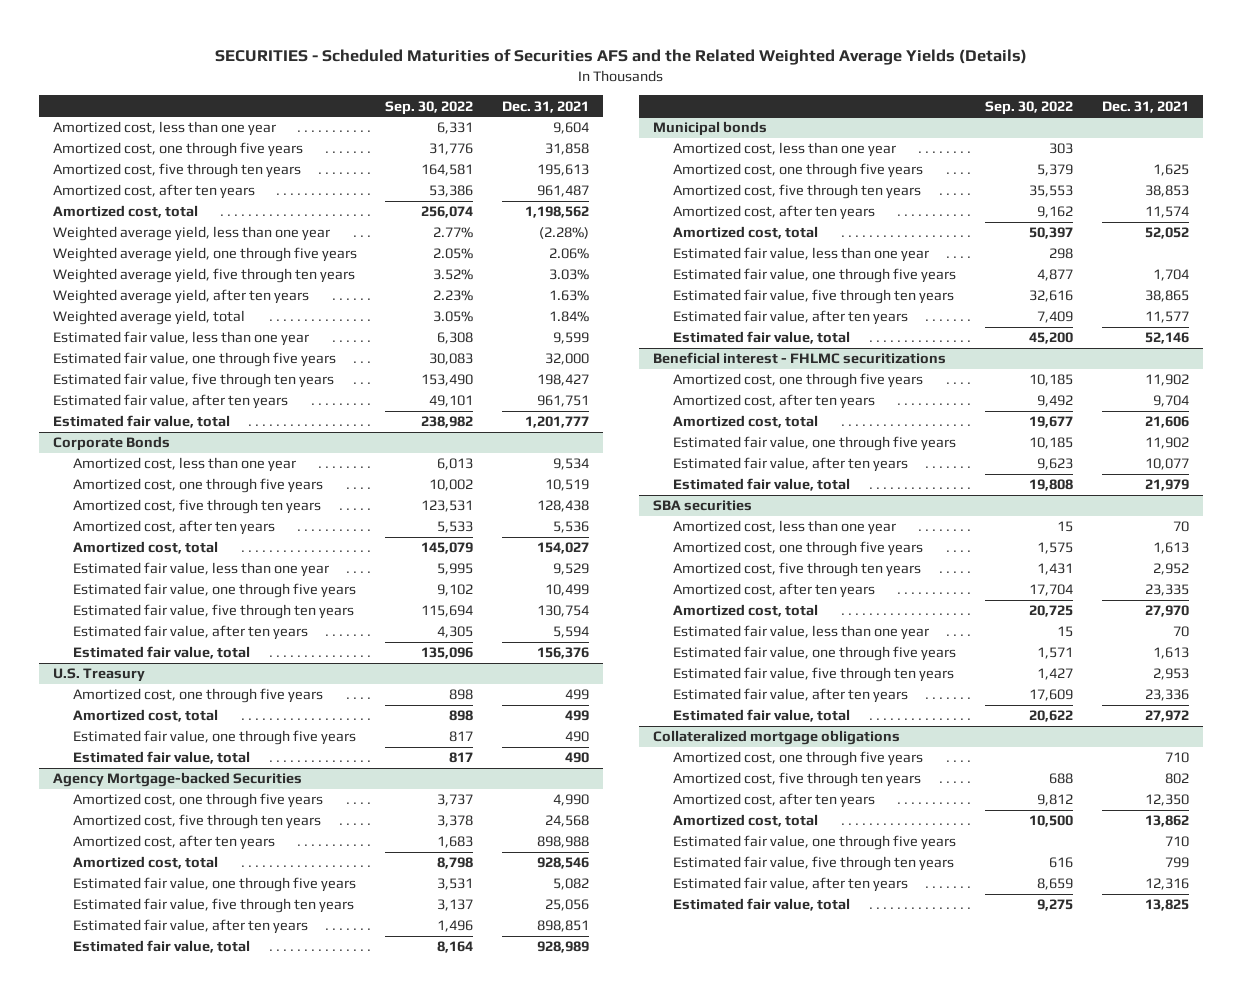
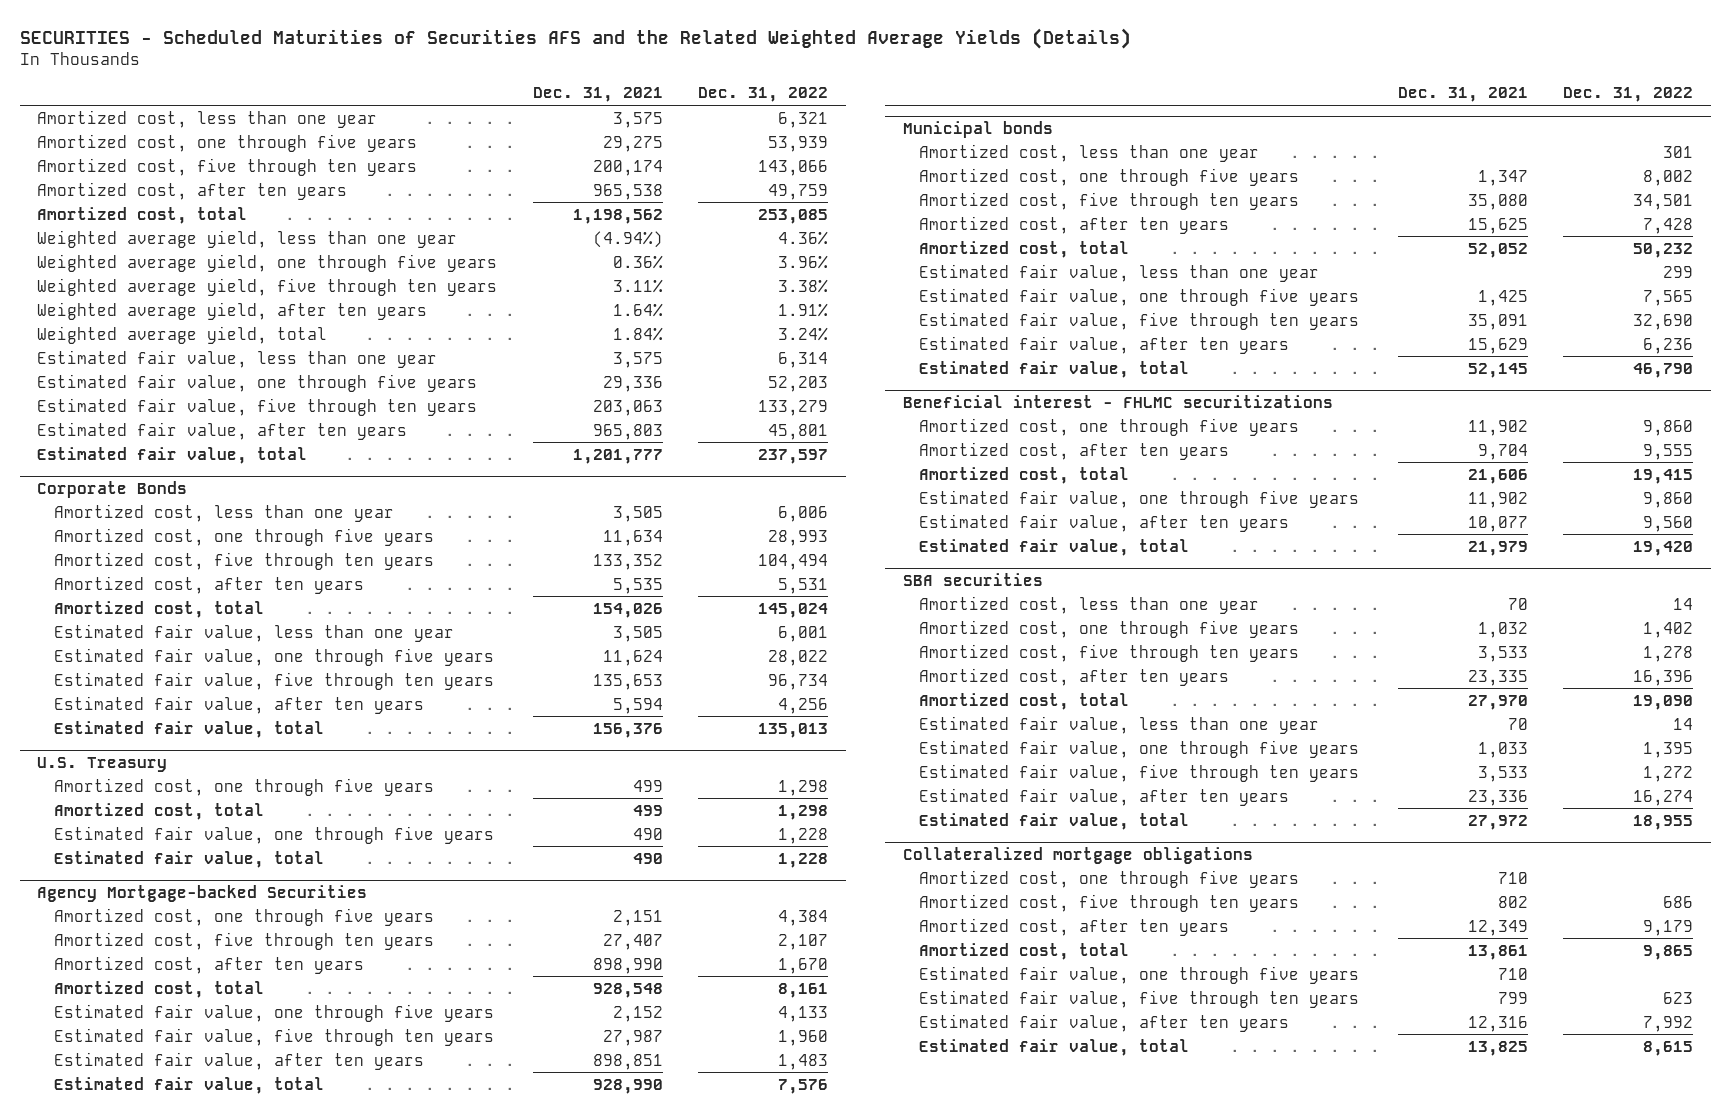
[385,100,474,115] Sep. 30, 2022 -> none
none -> [698,87,829,103] Dec. 31, 2022
[552,122,589,135] 9,604 -> [612,111,663,128] 3,575
[544,143,589,156] 31,858 -> [602,135,663,152] 29,275
[536,164,589,177] 195,613 -> [592,159,663,176] 200,174
[536,185,589,198] 961,487 -> [592,183,663,200] 965,538
[538,227,589,240] (2.28%) -> [592,230,663,248] (4.94%)
[548,248,589,260] 2.06% -> [612,254,663,269] 0.36%
[548,269,589,281] 3.03% -> [612,278,663,293] 3.11%
[548,290,589,302] 1.63% -> [612,302,663,317] 1.64%
[552,332,589,345] 9,599 -> [612,351,663,368] 3,575
[544,353,589,366] 32,000 -> [602,375,663,392] 29,336
[536,374,589,387] 198,427 -> [592,399,663,416] 203,063
[536,395,589,408] 961,751 -> [592,423,663,440] 965,803
[552,458,589,471] 9,534 -> [612,505,663,522] 3,505
[544,479,589,492] 10,519 -> [602,529,663,546] 11,634
[536,500,589,513] 128,438 -> [592,553,663,570] 133,352
[552,521,589,534] 5,536 -> [612,577,663,594] 5,535
[536,542,589,555] 154,027 -> [592,602,663,618] 154,026
[552,563,589,576] 9,529 -> [612,625,663,642] 3,505
[544,584,589,597] 10,499 -> [602,649,663,666] 11,624
[536,605,589,618] 130,754 -> [592,673,663,690] 135,653
[552,794,589,807] 4,990 -> [612,909,663,926] 2,151
[544,815,589,828] 24,568 -> [602,933,663,950] 27,407
[536,836,589,849] 898,988 -> [592,957,663,974] 898,990
[536,857,589,870] 928,546 -> [592,982,663,998] 928,548
[552,878,589,891] 5,082 -> [612,1005,663,1022] 2,152
[544,899,589,912] 25,056 -> [602,1029,663,1046] 27,987
[536,941,589,954] 928,989 -> [592,1078,663,1094] 928,990
[1152,164,1189,177] 1,625 -> [1478,169,1529,186] 1,347
[1144,185,1189,198] 38,853 -> [1468,193,1529,210] 35,080
[1144,206,1189,219] 11,574 -> [1468,217,1529,234] 15,625
[1152,269,1189,282] 1,704 -> [1478,289,1529,306] 1,425
[1144,290,1189,303] 38,865 -> [1468,313,1529,330] 35,091
[1144,311,1189,324] 11,577 -> [1468,337,1529,354] 15,629
[1144,332,1189,345] 52,146 -> [1468,362,1529,378] 52,145
[1152,542,1189,555] 1,613 -> [1478,621,1529,638] 1,032
[1152,563,1189,576] 2,952 -> [1478,645,1529,662] 3,533
[1152,647,1189,660] 1,613 -> [1478,741,1529,758] 1,033
[1152,668,1189,681] 2,953 -> [1478,765,1529,782] 3,533
[1144,794,1189,807] 12,350 -> [1468,919,1529,936] 12,349
[1144,815,1189,828] 13,862 -> [1468,944,1529,960] 13,861

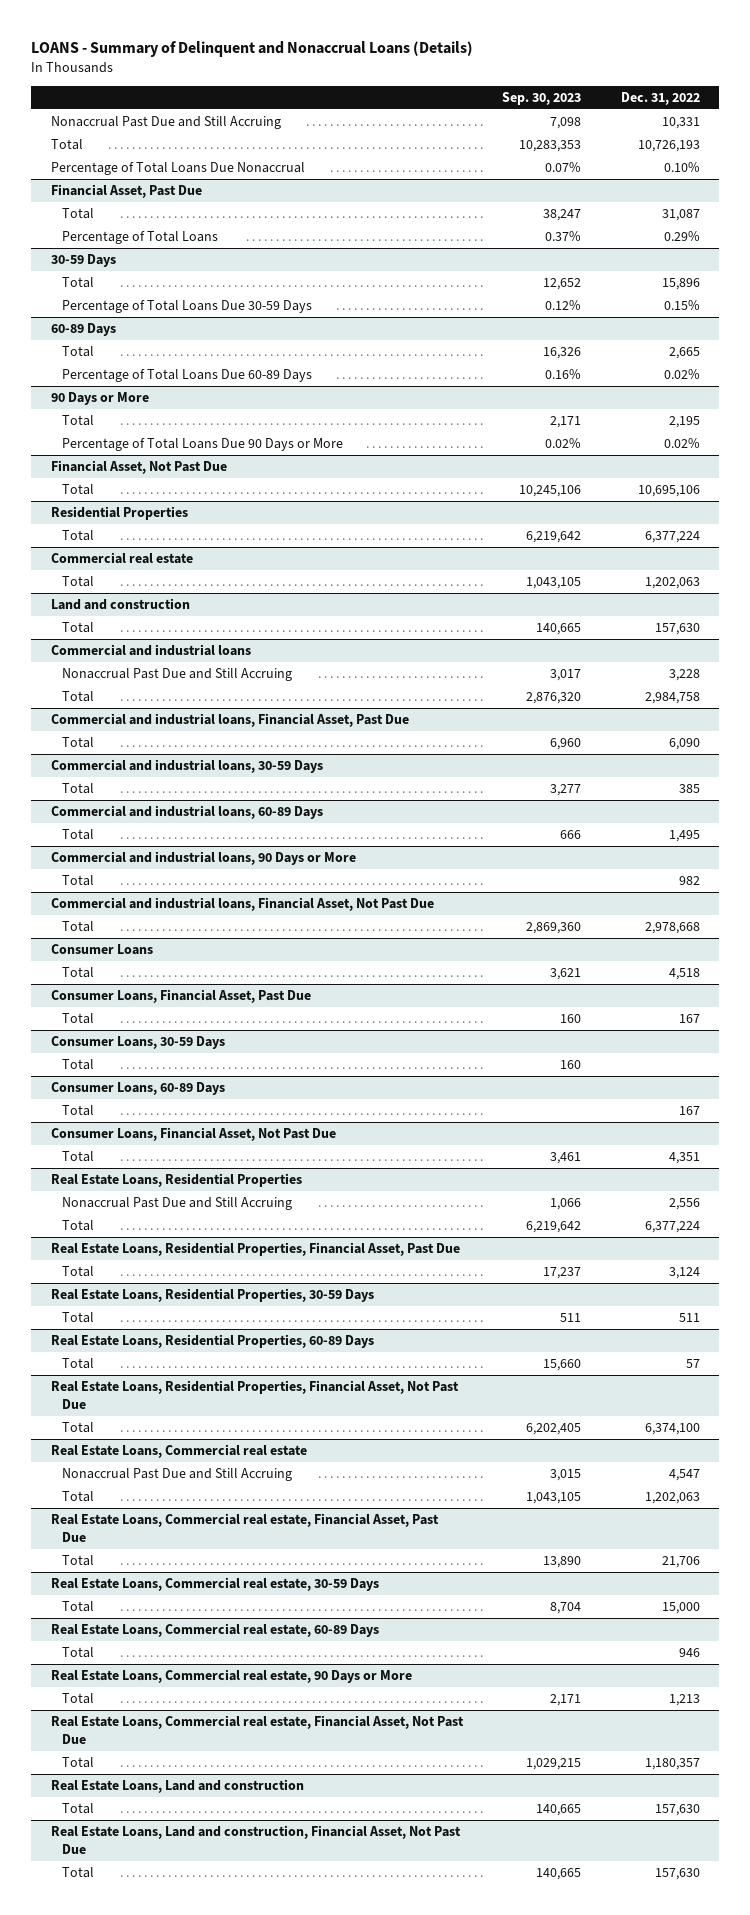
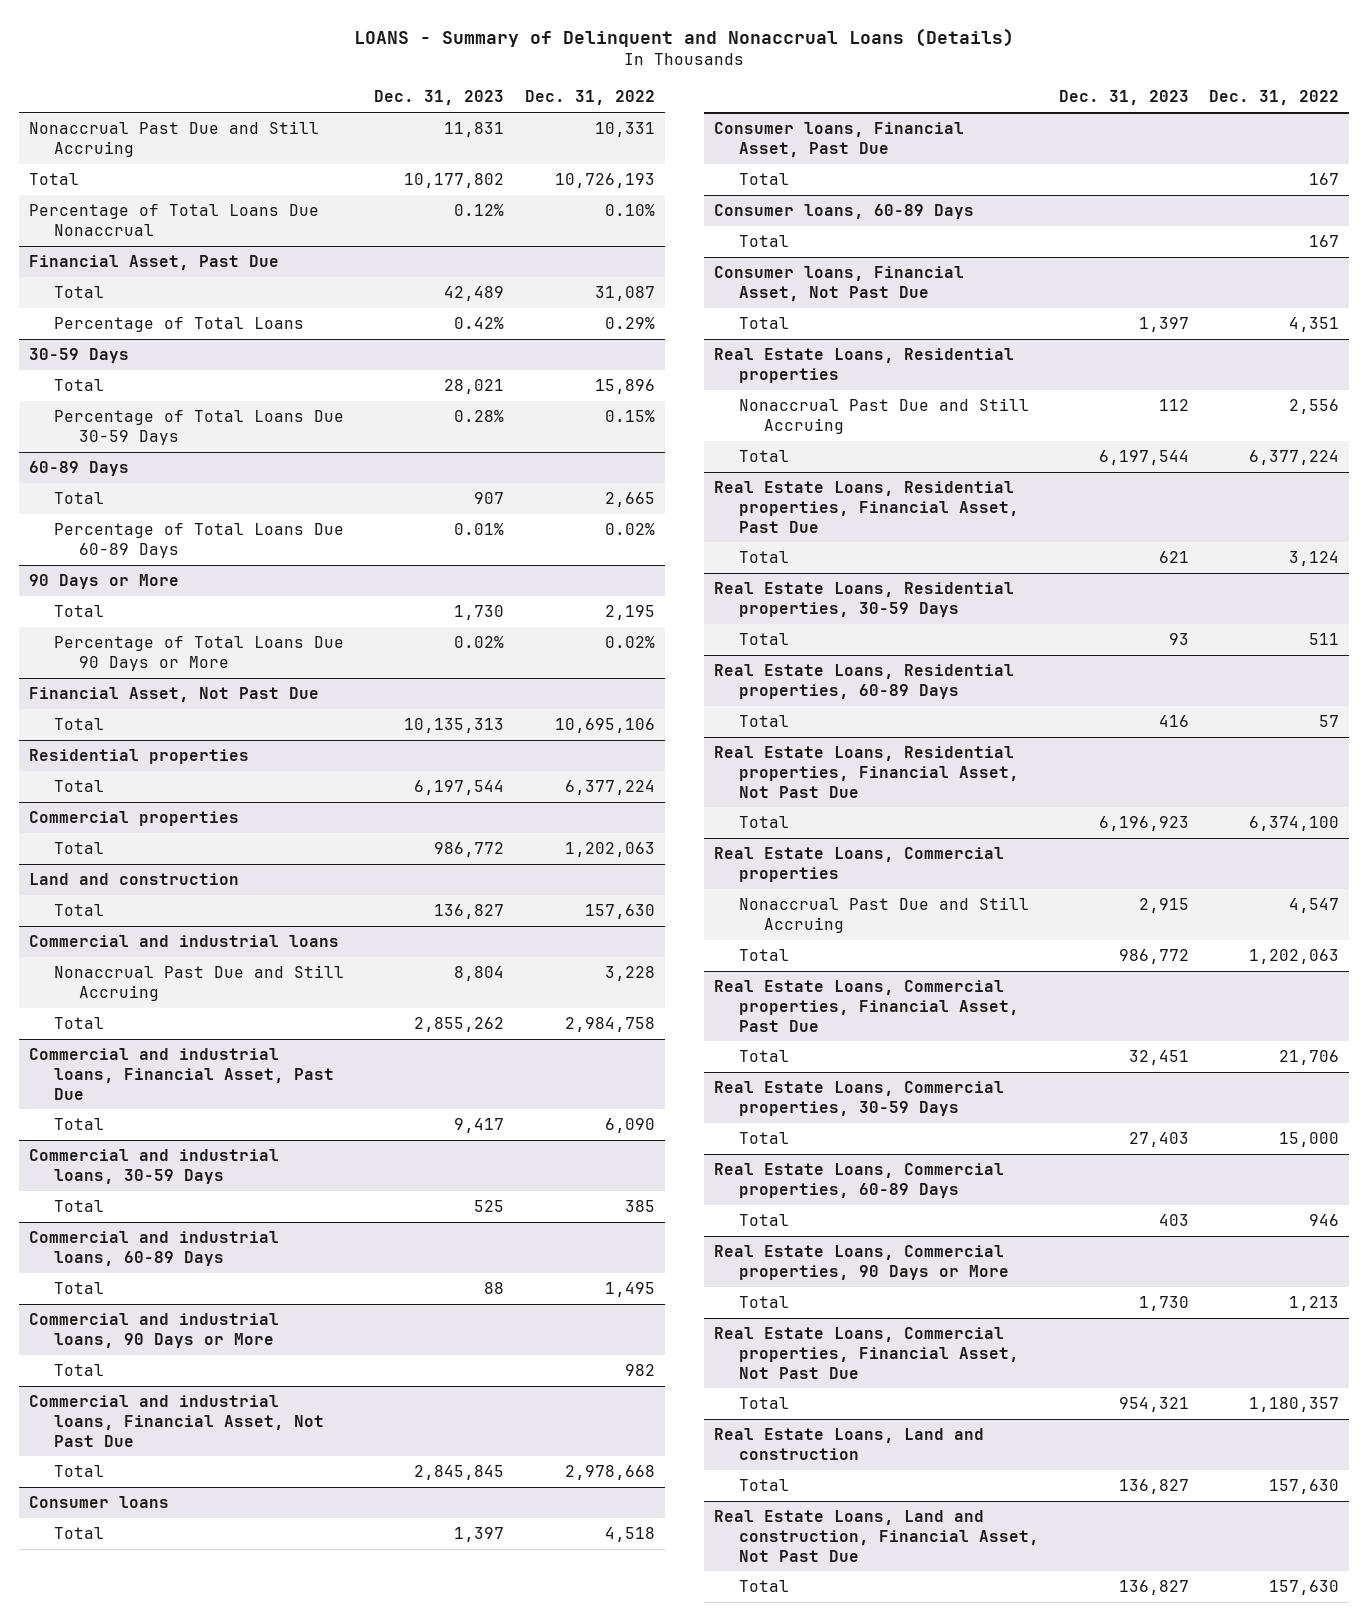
[502,91,582,105] Sep. 30, 2023 -> none
none -> [374,90,505,106] Dec. 31, 2023
[50,506,188,521] Residential Properties -> [29,749,250,765] Residential properties
[50,552,193,565] Commercial real estate -> [29,811,240,827] Commercial properties
[50,944,153,956] Consumer Loans -> [29,1496,170,1509] Consumer loans
[50,989,311,1004] Consumer Loans, Financial Asset, Past Due -> [714,122,965,158] Consumer loans, Financial Asset, Past Due
[50,1036,225,1050] Consumer Loans, 30-59 Days -> none
[61,1059,94,1071] Total -> none
[50,1082,225,1096] Consumer Loans, 60-89 Days -> [714,204,975,220] Consumer loans, 60-89 Days
[50,1127,336,1142] Consumer Loans, Financial Asset, Not Past Due -> [714,266,965,302] Consumer loans, Financial Asset, Not Past Due
[50,1173,302,1188] Real Estate Loans, Residential Properties -> [714,348,1015,384] Real Estate Loans, Residential properties
[50,1242,460,1257] Real Estate Loans, Residential Properties, Financial Asset, Past Due -> [714,481,1020,533] Real Estate Loans, Residential properties, Financial Asset, Past Due
[50,1288,374,1303] Real Estate Loans, Residential Properties, 30-59 Days -> [714,582,1015,618] Real Estate Loans, Residential properties, 30-59 Days
[50,1334,374,1349] Real Estate Loans, Residential Properties, 60-89 Days -> [714,664,1015,700] Real Estate Loans, Residential properties, 60-89 Days
[50,1380,459,1409] Real Estate Loans, Residential Properties, Financial Asset, Not Past Due -> [714,746,1020,798] Real Estate Loans, Residential properties, Financial Asset, Not Past Due
[50,1444,307,1459] Real Estate Loans, Commercial real estate -> [714,847,1005,883] Real Estate Loans, Commercial properties
[50,1513,439,1542] Real Estate Loans, Commercial real estate, Financial Asset, Past Due -> [714,980,1020,1032] Real Estate Loans, Commercial properties, Financial Asset, Past Due
[50,1577,379,1592] Real Estate Loans, Commercial real estate, 30-59 Days -> [714,1081,1005,1117] Real Estate Loans, Commercial properties, 30-59 Days
[50,1623,379,1638] Real Estate Loans, Commercial real estate, 60-89 Days -> [714,1163,1005,1199] Real Estate Loans, Commercial properties, 60-89 Days
[50,1669,412,1684] Real Estate Loans, Commercial real estate, 90 Days or More -> [714,1245,1010,1281] Real Estate Loans, Commercial properties, 90 Days or More
[50,1715,464,1744] Real Estate Loans, Commercial real estate, Financial Asset, Not Past Due -> [714,1327,1020,1379] Real Estate Loans, Commercial properties, Financial Asset, Not Past Due

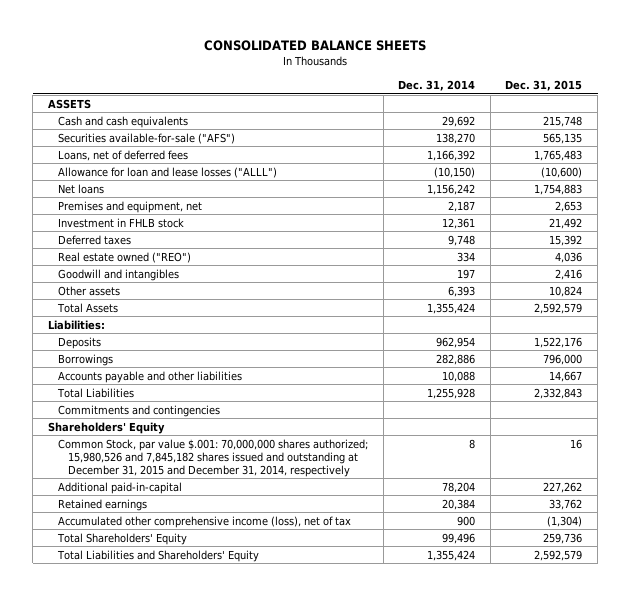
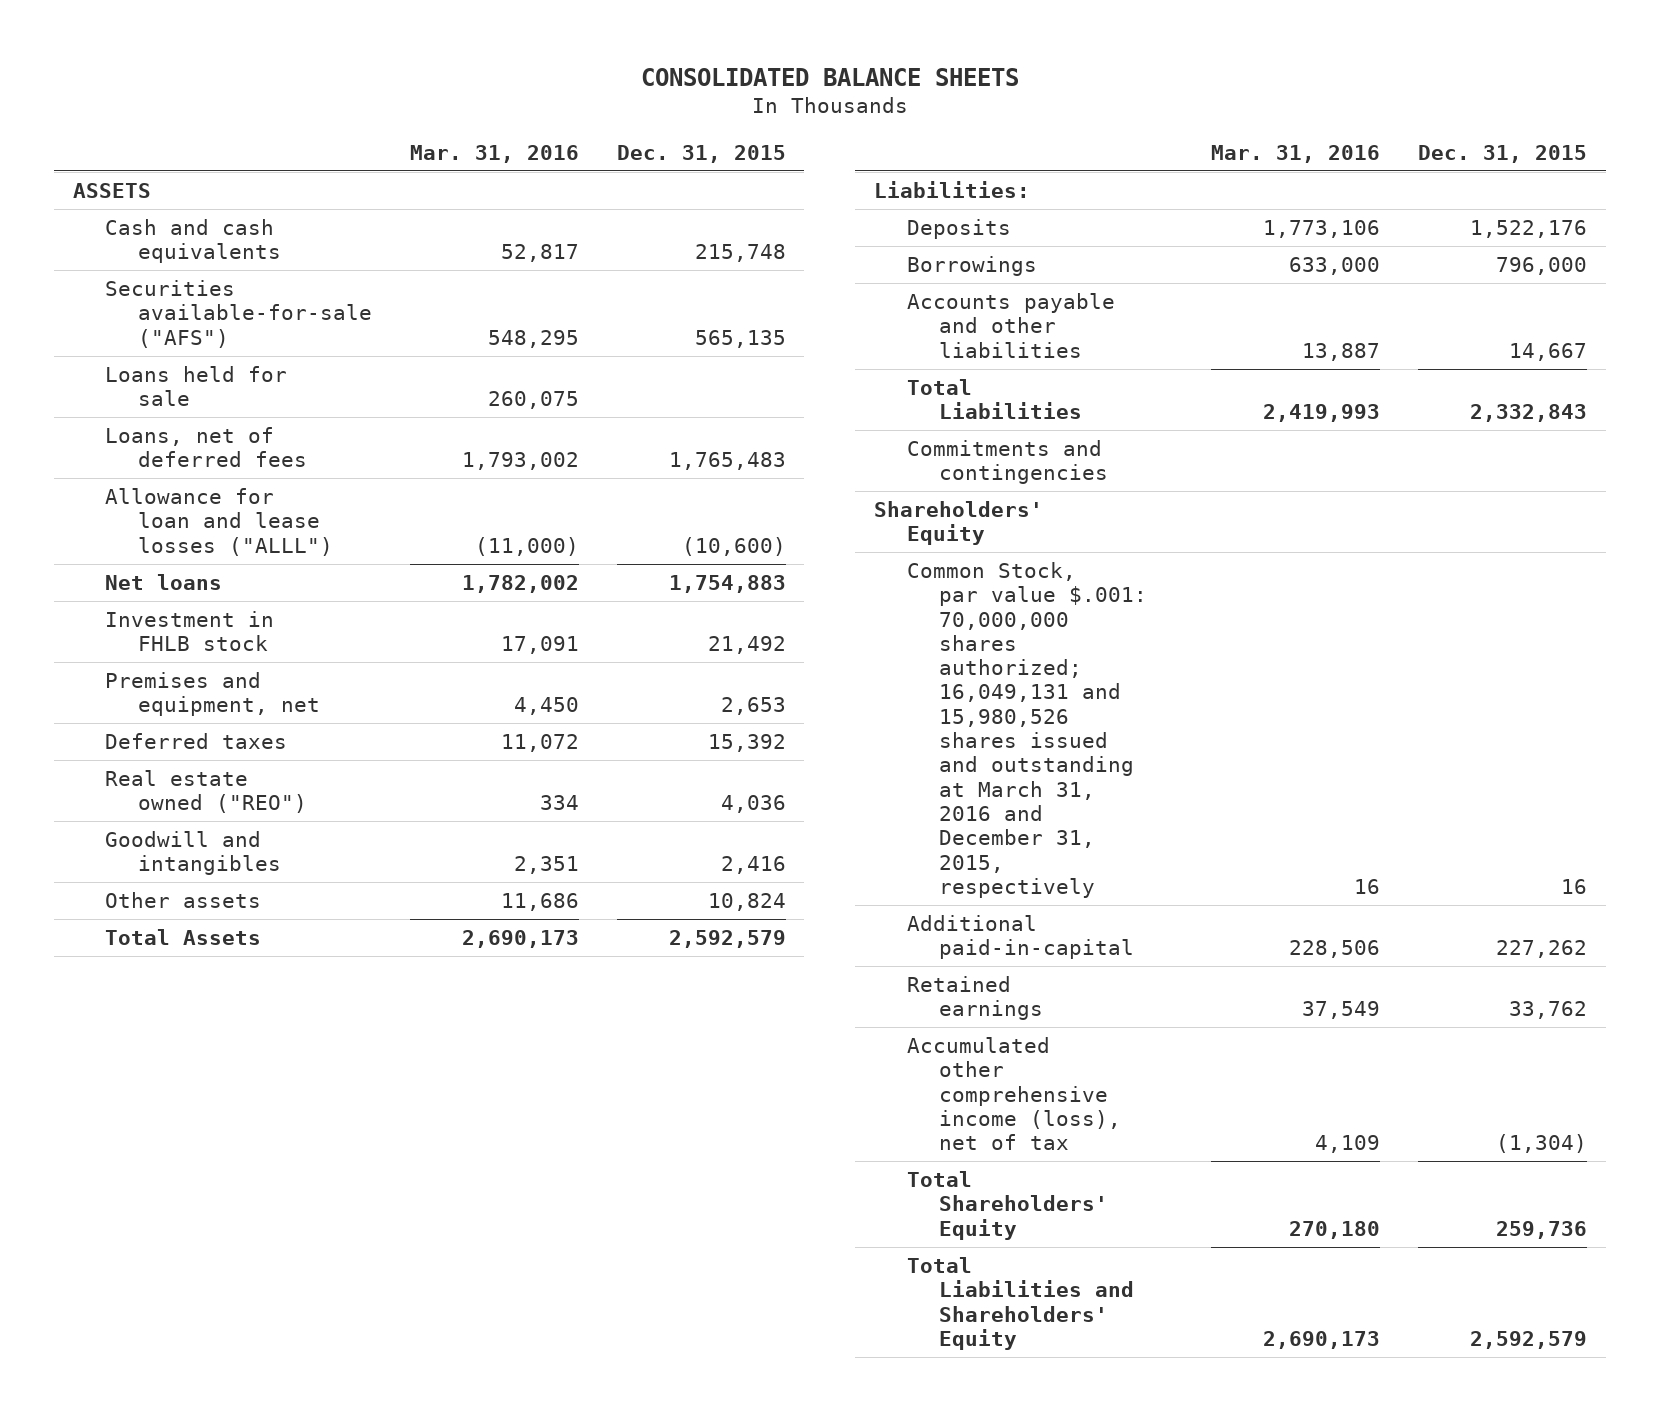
[398,80,476,92] Dec. 31, 2014 -> none
none -> [409,144,579,163] Mar. 31, 2016
none -> [105,365,288,407] Loans held for sale
[58,200,203,213] Premises and equipment, net -> [105,671,320,717] Premises and equipment, net
[58,438,369,477] Common Stock, par value $.001: 70,000,000 shares authorized; 15,980,526 and 7,845,182 shares issued and outstanding at December 31, 2015 and December 31, 2014, respectively -> [906,561,1148,898] Common Stock, par value $.001: 70,000,000 shares authorized; 16,049,131 and 15,980,526 shares issued and outstanding at March 31, 2016 and December 31, 2015, respectively

